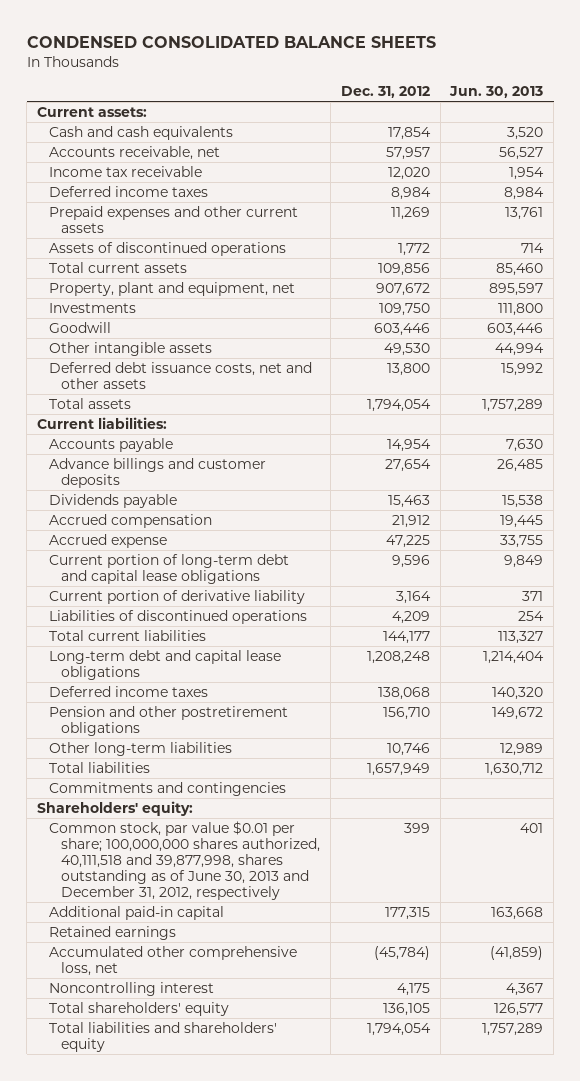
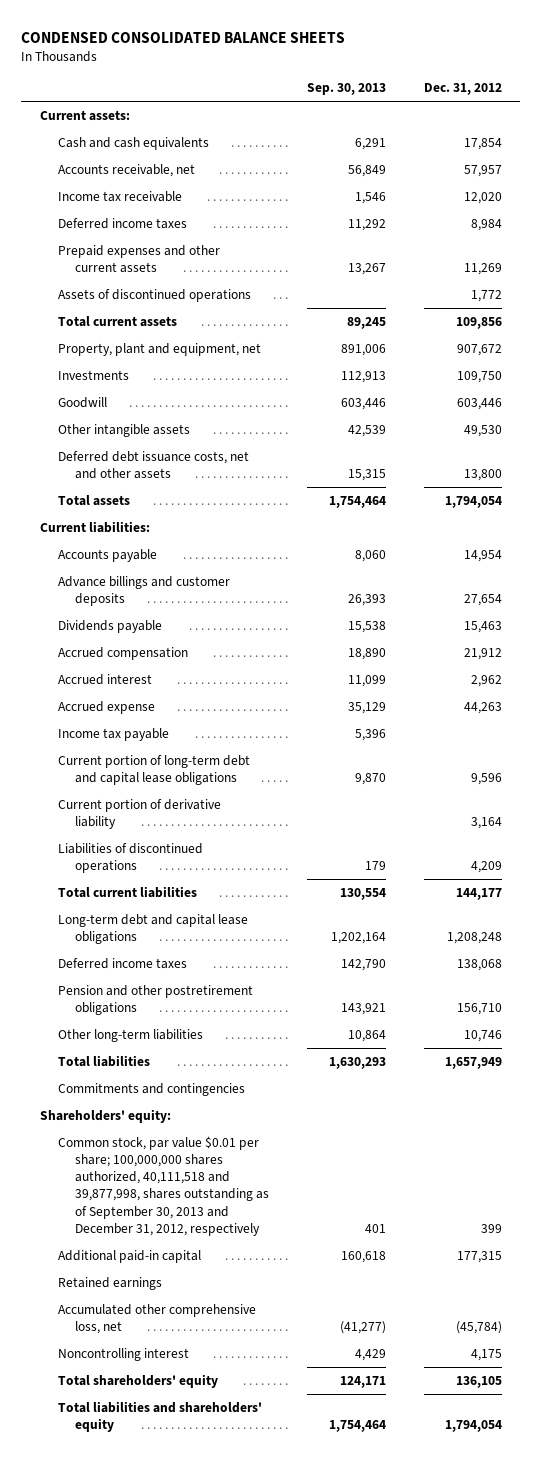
[449,86,544,99] Jun. 30, 2013 -> none
none -> [306,83,386,96] Sep. 30, 2013
none -> [57,673,152,685] Accrued interest
[385,534,430,548] 47,225 -> [463,701,502,714] 44,263
none -> [57,727,169,741] Income tax payable
[49,820,321,901] Common stock, par value $0.01 per share; 100,000,000 shares authorized, 40,111,518 and 39,877,998, shares outstanding as of June 30, 2013 and December 31, 2012, respectively -> [57,1135,270,1236] Common stock, par value $0.01 per share; 100,000,000 shares authorized, 40,111,518 and 39,877,998, shares outstanding as of September 30, 2013 and December 31, 2012, respectively

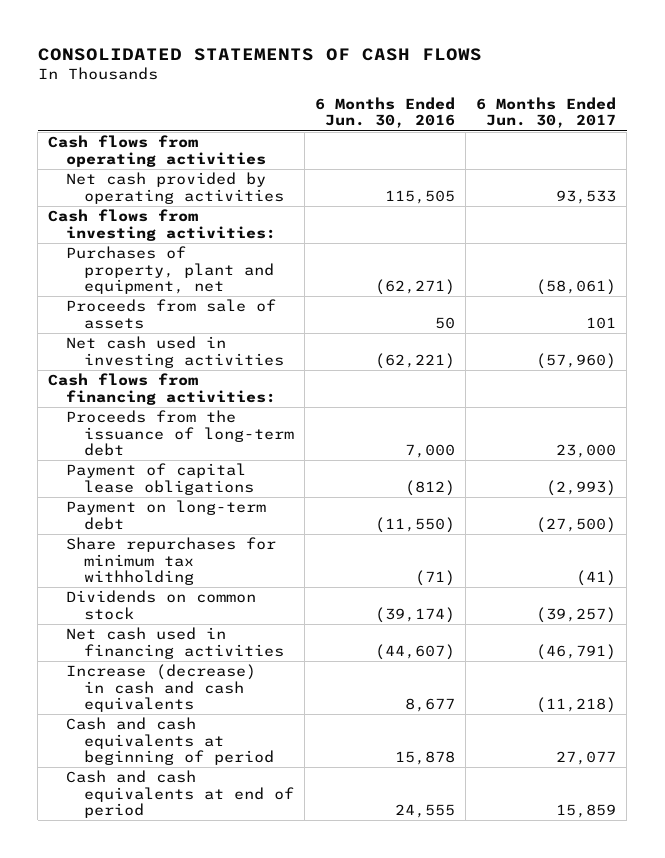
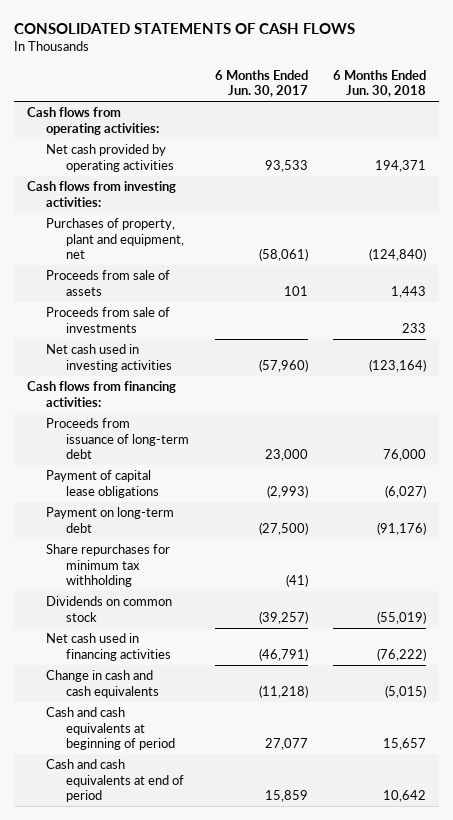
[314,96,455,129] 6 Months Ended Jun. 30, 2016 -> none
none -> [333,69,427,97] 6 Months Ended Jun. 30, 2018
[48,135,267,167] Cash flows from operating activities -> [26,107,160,135] Cash flows from operating activities:
none -> [46,307,171,333] Proceeds from sale of investments
[66,410,294,457] Proceeds from the issuance of long-term debt -> [46,418,190,459] Proceeds from issuance of long-term debt
[66,664,257,713] Increase (decrease) in cash and cash equivalents -> [46,670,160,698] Change in cash and cash equivalents

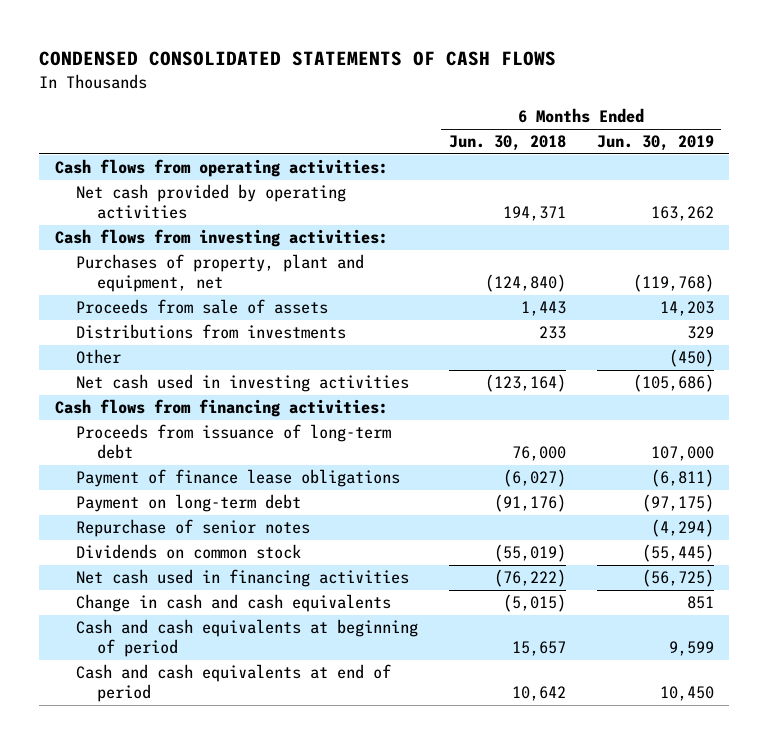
[13,22,355,34] CONSOLIDATED STATEMENTS OF CASH FLOWS -> [39,51,557,67] CONDENSED CONSOLIDATED STATEMENTS OF CASH FLOWS
[214,69,308,97] 6 Months Ended Jun. 30, 2017 -> none
none -> [596,135,714,152] Jun. 30, 2019
[46,307,171,333] Proceeds from sale of investments -> [75,324,346,340] Distributions from investments
none -> [75,349,121,365] Other
[46,470,160,498] Payment of capital lease obligations -> [75,469,400,488] Payment of finance lease obligations
[46,544,171,587] Share repurchases for minimum tax withholding -> none
none -> [75,519,310,538] Repurchase of senior notes

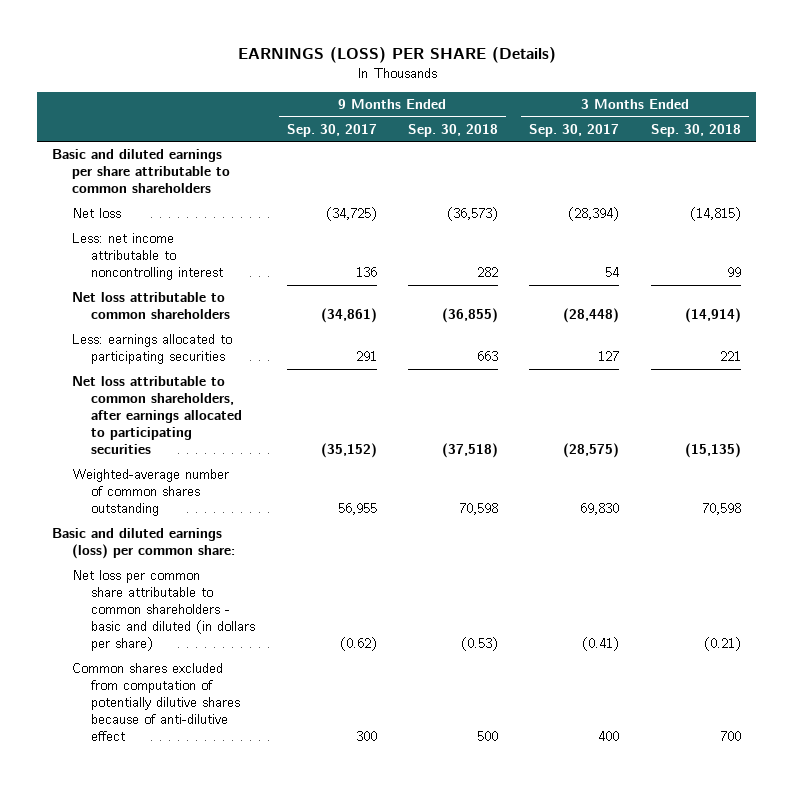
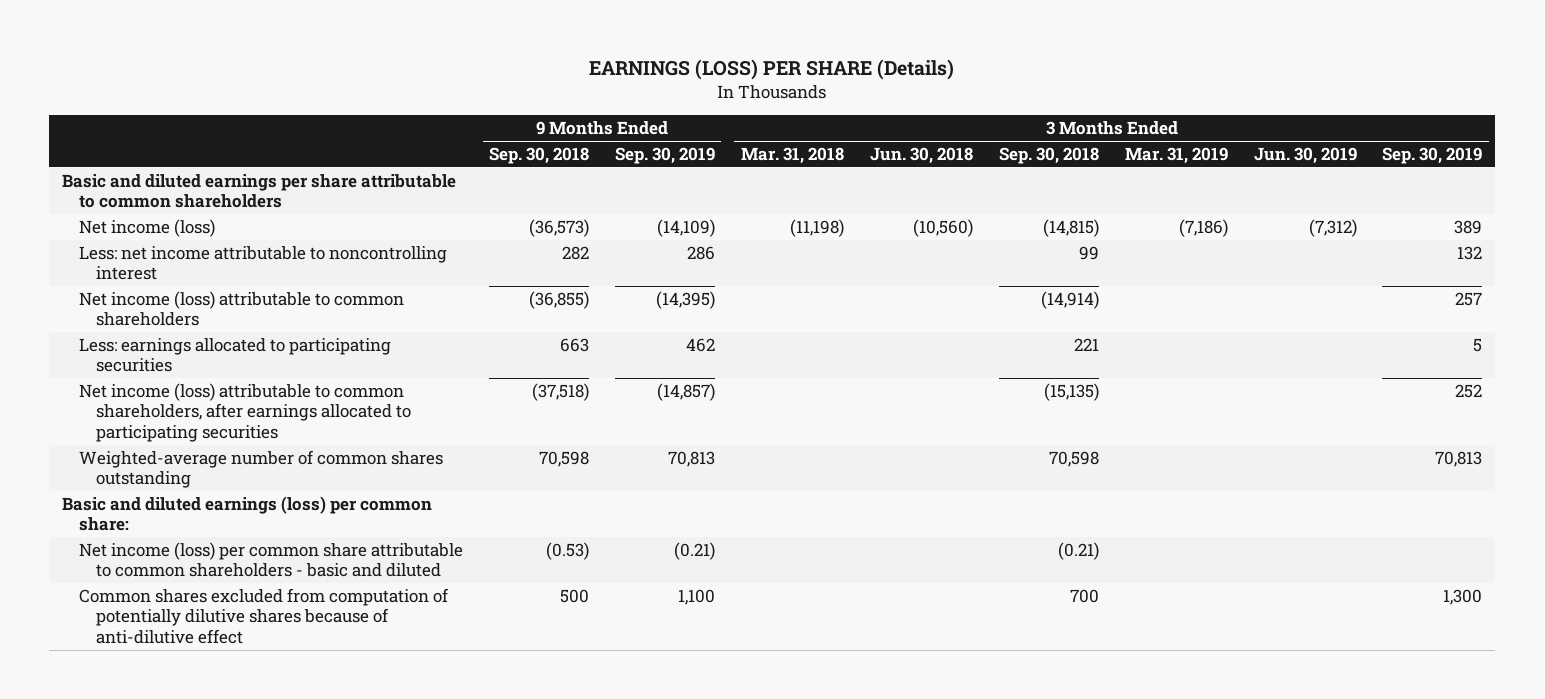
[286,123,377,137] Sep. 30, 2017 -> none
[529,123,620,137] Sep. 30, 2017 -> none
none -> [614,147,715,165] Sep. 30, 2019
none -> [740,147,844,165] Mar. 31, 2018
none -> [869,147,973,165] Jun. 30, 2018
none -> [1124,147,1228,165] Mar. 31, 2019
none -> [1253,147,1357,165] Jun. 30, 2019
none -> [1382,147,1483,165] Sep. 30, 2019
[71,208,121,219] Net loss -> [79,219,216,238] Net income (loss)
[71,292,231,320] Net loss attributable to common shareholders -> [79,291,405,327] Net income (loss) attributable to common shareholders
[71,376,243,455] Net loss attributable to common shareholders, after earnings allocated to participating securities -> [79,383,412,442] Net income (loss) attributable to common shareholders, after earnings allocated to participating securities
[71,570,256,652] Net loss per common share attributable to common shareholders - basic and diluted (in dollars per share) -> [79,542,464,578] Net income (loss) per common share attributable to common shareholders - basic and diluted

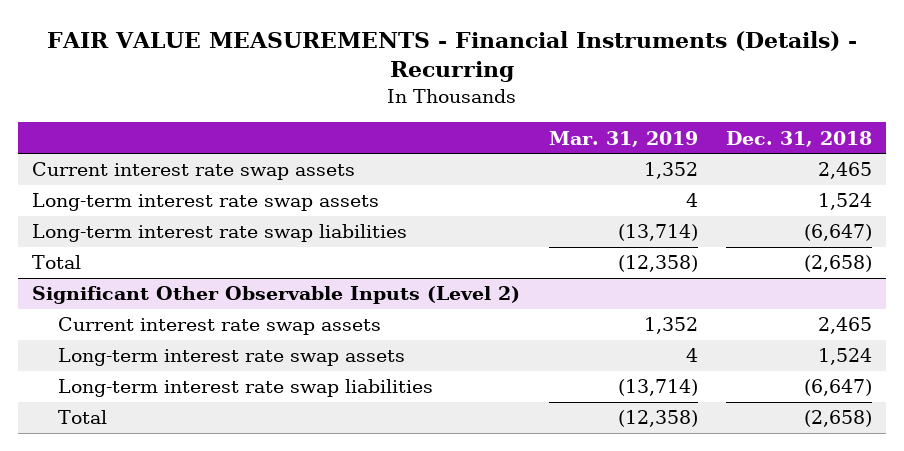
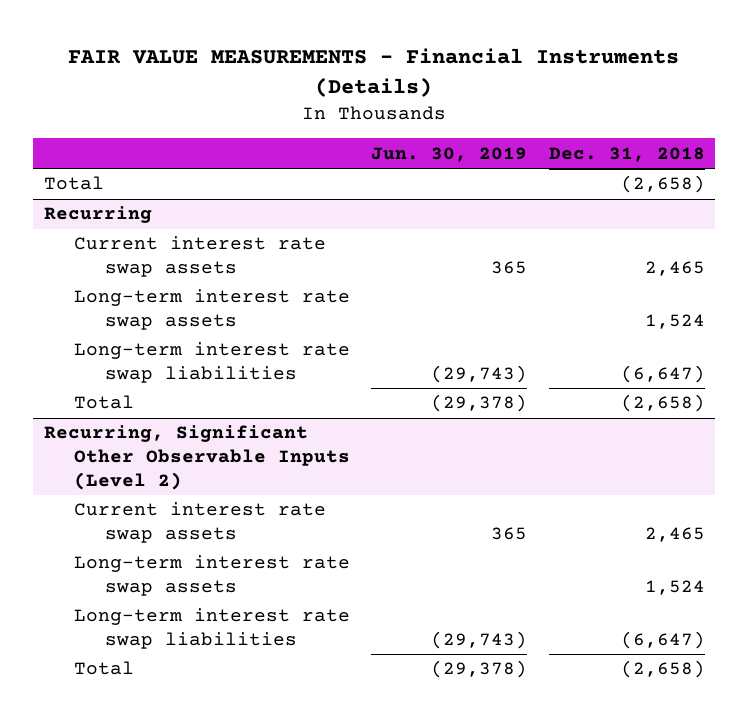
[47,30,858,83] FAIR VALUE MEASUREMENTS - Financial Instruments (Details) - Recurring -> [68,48,680,98] FAIR VALUE MEASUREMENTS - Financial Instruments (Details)
[548,130,698,147] Mar. 31, 2019 -> none
none -> [371,146,528,162] Jun. 30, 2019
none -> [43,176,104,191] Total
none -> [43,206,152,224] Recurring
[32,286,521,305] Significant Other Observable Inputs (Level 2) -> [43,425,351,490] Recurring, Significant Other Observable Inputs (Level 2)

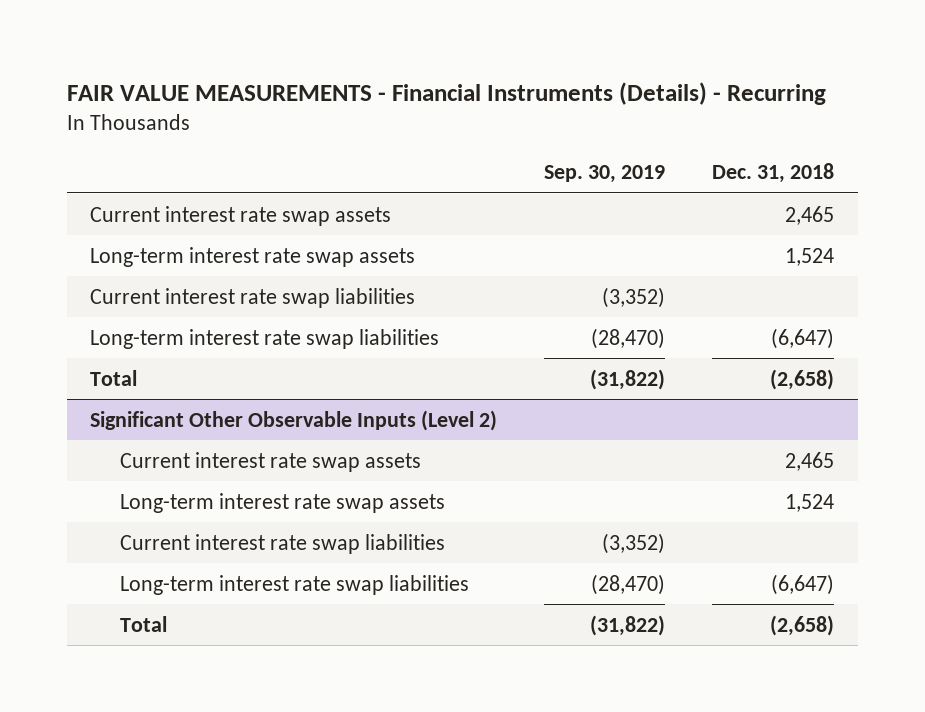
[68,48,680,98] FAIR VALUE MEASUREMENTS - Financial Instruments (Details) -> [66,81,826,105] FAIR VALUE MEASUREMENTS - Financial Instruments (Details) - Recurring
[371,146,528,162] Jun. 30, 2019 -> none
none -> [544,165,666,184] Sep. 30, 2019
[43,176,104,191] Total -> none
[43,206,152,224] Recurring -> none
none -> [90,287,416,308] Current interest rate swap liabilities
[43,425,351,490] Recurring, Significant Other Observable Inputs (Level 2) -> [90,409,498,431] Significant Other Observable Inputs (Level 2)
none -> [120,533,446,554] Current interest rate swap liabilities

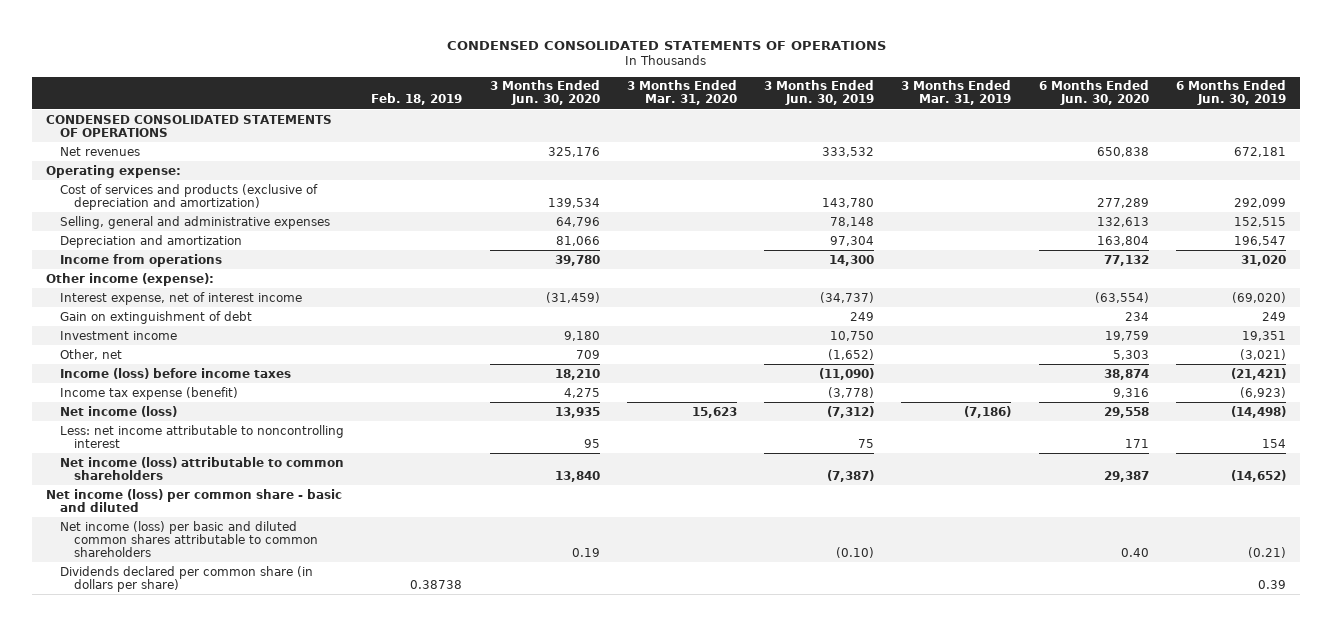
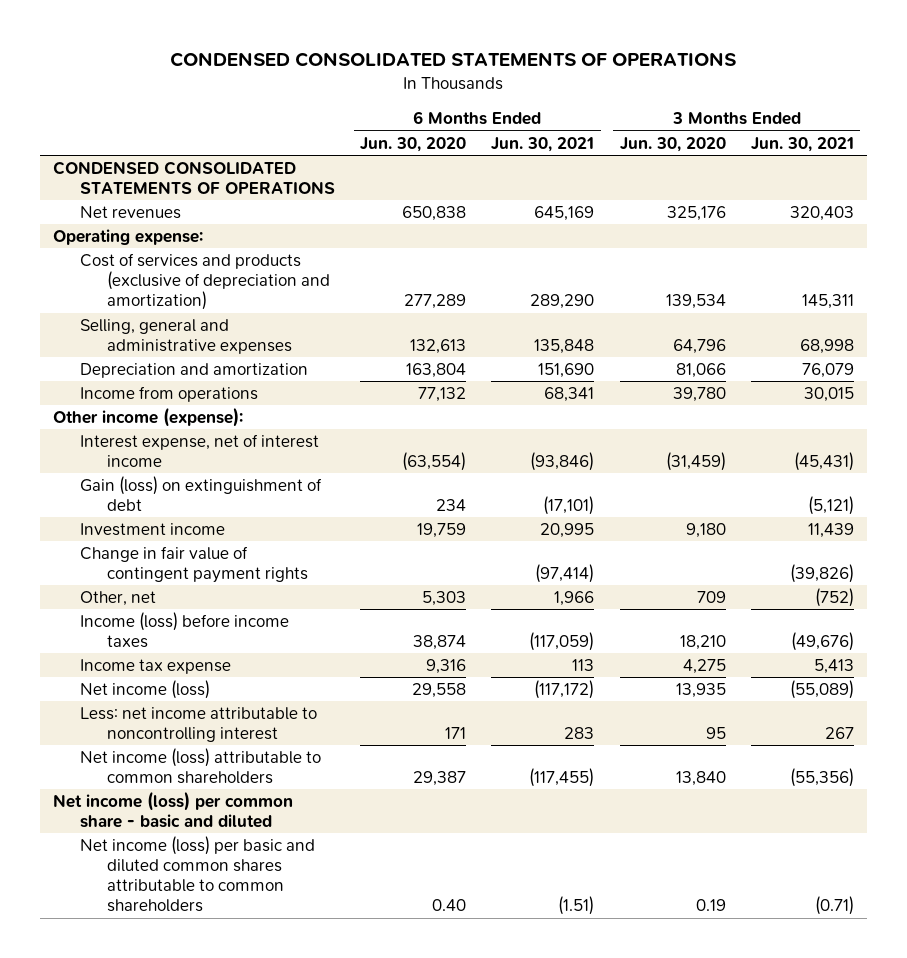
[371,93,463,106] Feb. 18, 2019 -> none
[626,80,737,106] 3 Months Ended Mar. 31, 2020 -> none
[764,80,875,106] 3 Months Ended Jun. 30, 2019 -> none
[901,80,1012,106] 3 Months Ended Mar. 31, 2019 -> none
[1176,80,1287,106] 6 Months Ended Jun. 30, 2019 -> none
none -> [491,136,595,152] Jun. 30, 2021
none -> [751,136,855,152] Jun. 30, 2021
[59,310,252,324] Gain on extinguishment of debt -> [79,475,322,512] Gain (loss) on extinguishment of debt
none -> [79,545,308,584] Change in fair value of contingent payment rights
[59,386,238,400] Income tax expense (benefit) -> [79,658,231,674] Income tax expense
[59,565,313,592] Dividends declared per common share (in dollars per share) -> none

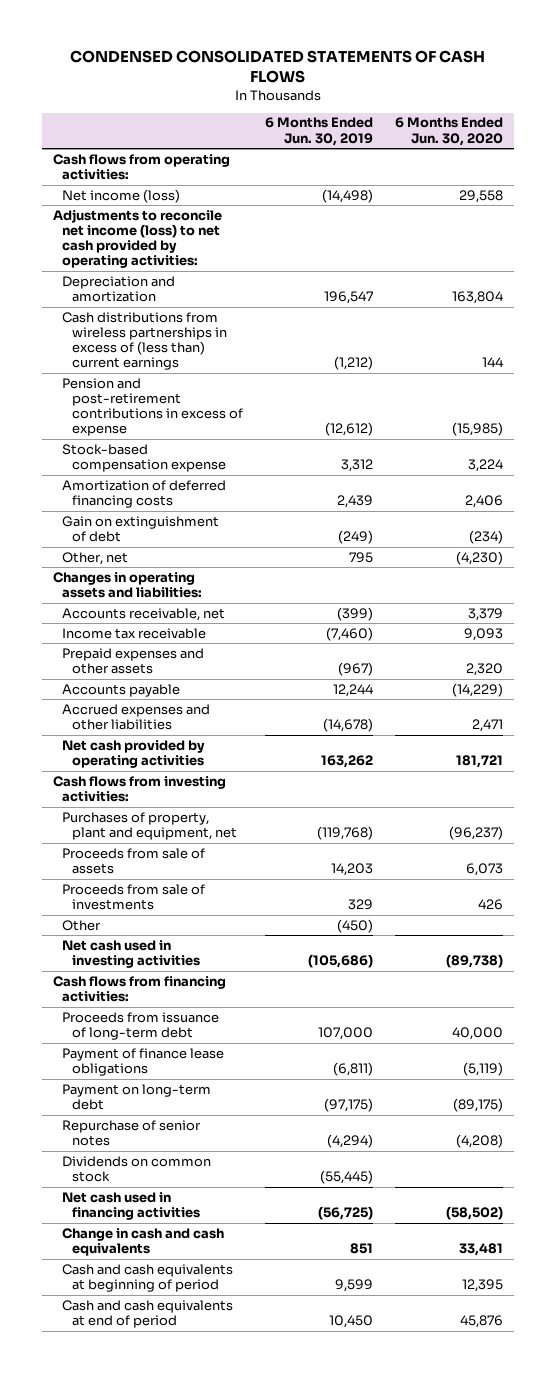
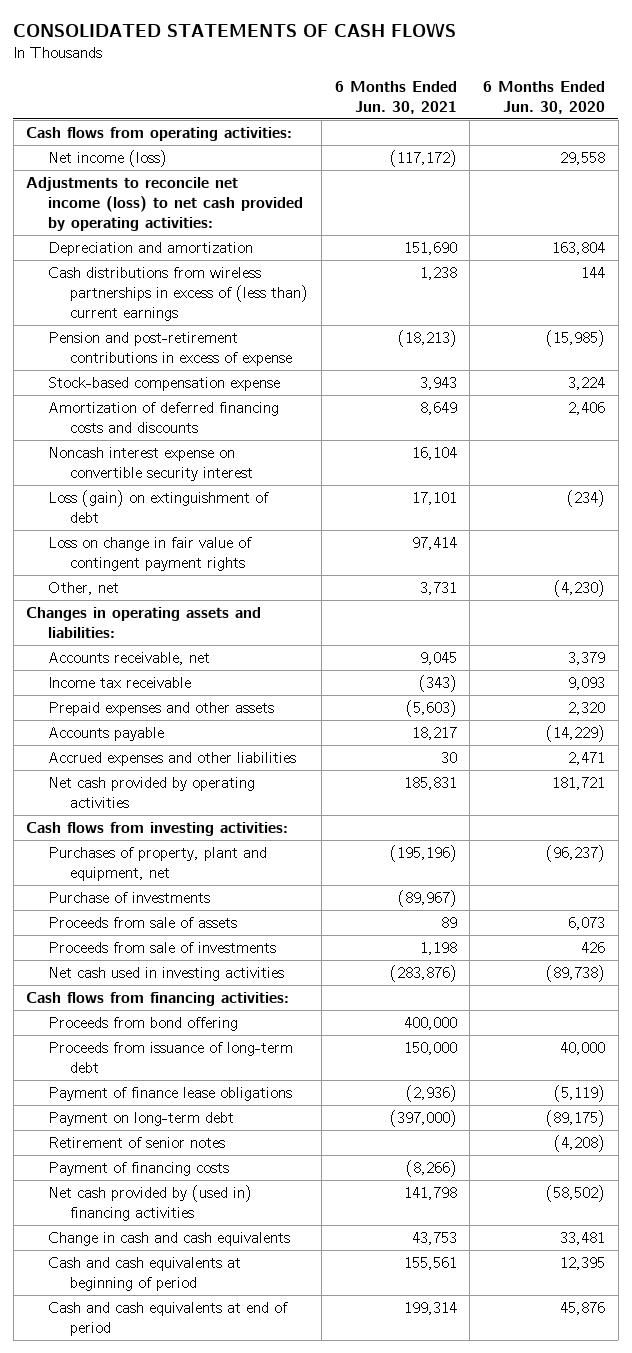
[69,49,485,83] CONDENSED CONSOLIDATED STATEMENTS OF CASH FLOWS -> [13,22,457,38] CONSOLIDATED STATEMENTS OF CASH FLOWS
[264,117,373,146] 6 Months Ended Jun. 30, 2019 -> none
none -> [334,80,457,114] 6 Months Ended Jun. 30, 2021
[62,479,227,509] Amortization of deferred financing costs -> [48,401,280,433] Amortization of deferred financing costs and discounts
none -> [48,446,254,481] Noncash interest expense on convertible security interest
[62,515,220,543] Gain on extinguishment of debt -> [48,489,270,523] Loss (gain) on extinguishment of debt
none -> [48,536,253,571] Loss on change in fair value of contingent payment rights
none -> [48,891,211,903] Purchase of investments
[62,919,102,931] Other -> none
none -> [48,1016,239,1031] Proceeds from bond offering
[62,1155,212,1183] Dividends on common stock -> none
[62,1119,202,1147] Repurchase of senior notes -> [48,1136,226,1148] Retirement of senior notes
none -> [48,1161,230,1176] Payment of financing costs
[62,1191,200,1221] Net cash used in financing activities -> [48,1184,253,1221] Net cash provided by (used in) financing activities

